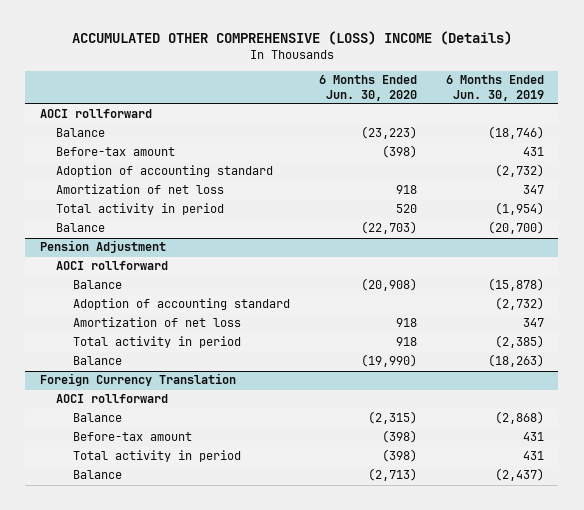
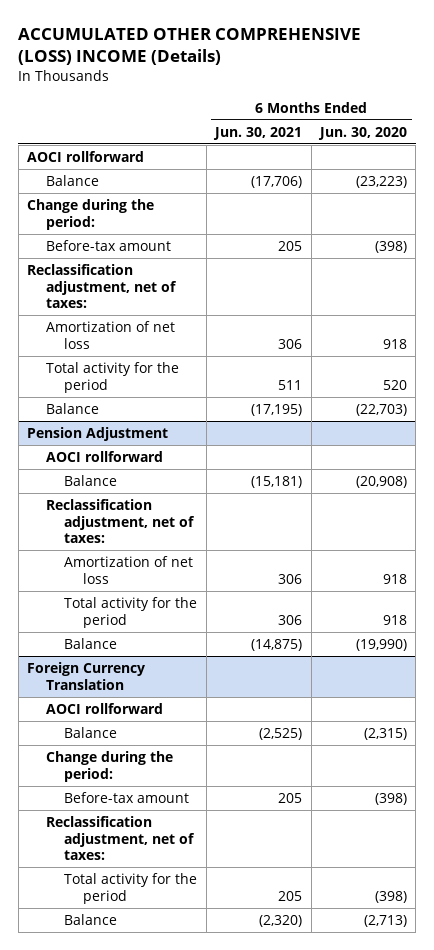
[445,75,544,101] 6 Months Ended Jun. 30, 2019 -> none
none -> [213,126,303,140] Jun. 30, 2021
none -> [26,199,154,230] Change during the period:
[56,165,274,178] Adoption of accounting standard -> none
none -> [26,264,177,309] Reclassification adjustment, net of taxes:
[56,203,225,216] Total activity in period -> [45,362,179,393] Total activity for the period
[72,298,290,311] Adoption of accounting standard -> none
none -> [45,499,196,544] Reclassification adjustment, net of taxes:
[72,336,241,349] Total activity in period -> [64,597,198,628] Total activity for the period
none -> [45,751,173,782] Change during the period:
none -> [45,816,196,861] Reclassification adjustment, net of taxes:
[72,450,241,463] Total activity in period -> [64,873,198,904] Total activity for the period

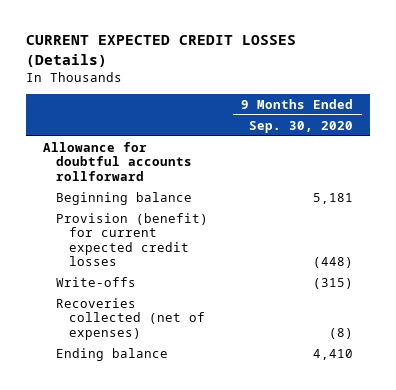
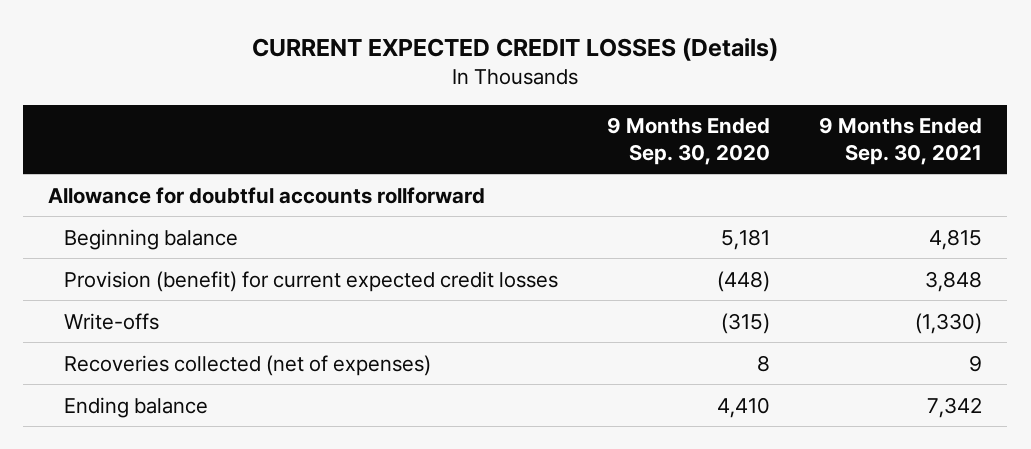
none -> [819,117,983,165] 9 Months Ended Sep. 30, 2021
[329,327,354,339] (8) -> [757,354,771,372] 8

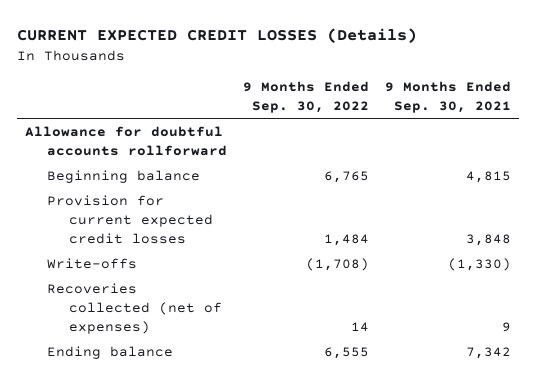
[607,117,771,165] 9 Months Ended Sep. 30, 2020 -> none
none -> [242,81,369,114] 9 Months Ended Sep. 30, 2022
[64,270,559,292] Provision (benefit) for current expected credit losses -> [46,194,213,244] Provision for current expected credit losses

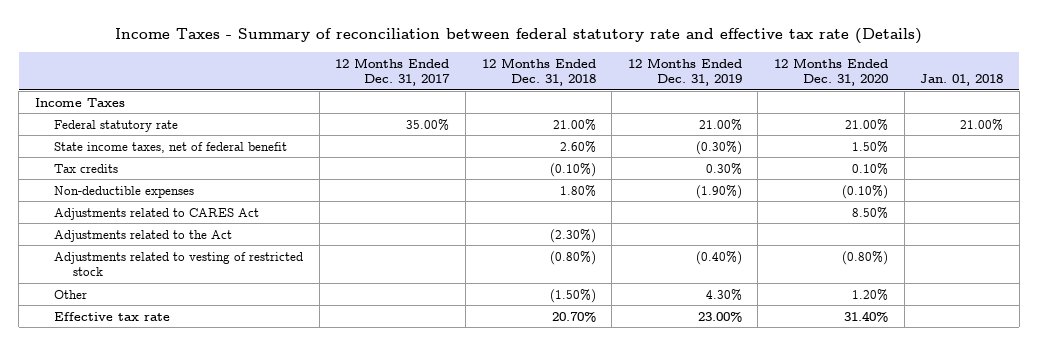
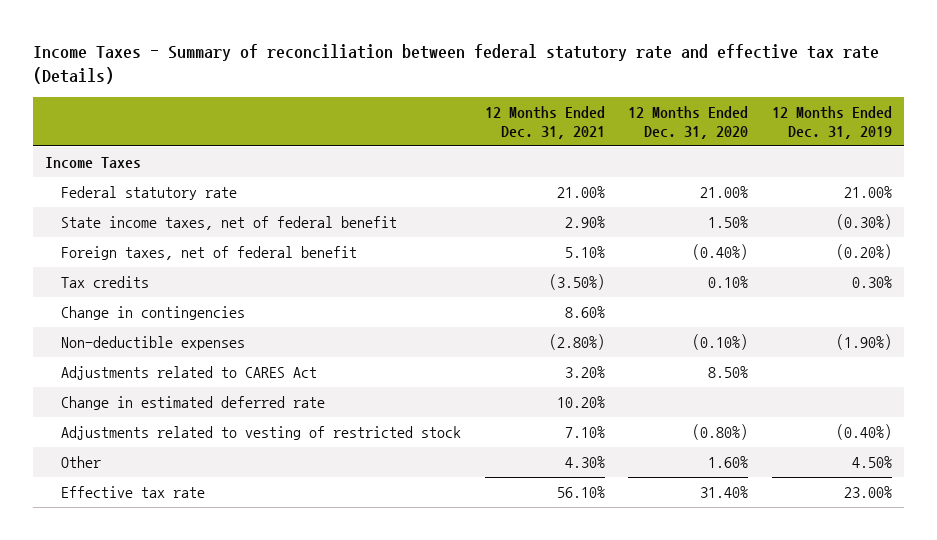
[335,57,451,87] 12 Months Ended Dec. 31, 2017 -> none
[481,57,596,87] 12 Months Ended Dec. 31, 2018 -> none
[920,74,1004,87] Jan. 01, 2018 -> none
none -> [484,106,605,139] 12 Months Ended Dec. 31, 2021
none -> [60,246,357,261] Foreign taxes, net of federal benefit
none -> [60,306,245,321] Change in contingencies
[54,229,233,242] Adjustments related to the Act -> [60,396,325,411] Change in estimated deferred rate
[705,288,742,301] 4.30% -> [852,456,893,469] 4.50%
[852,288,889,301] 1.20% -> [708,456,749,469] 1.60%

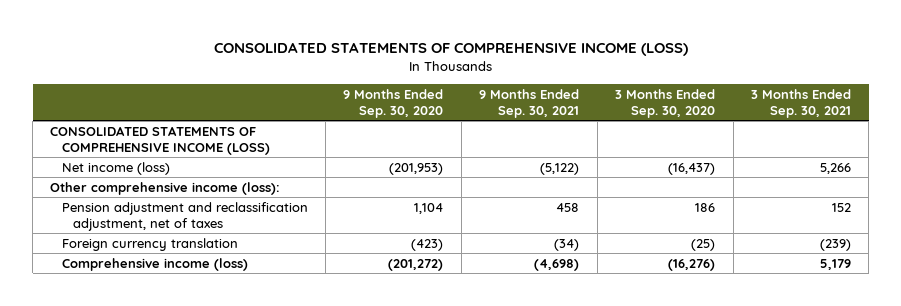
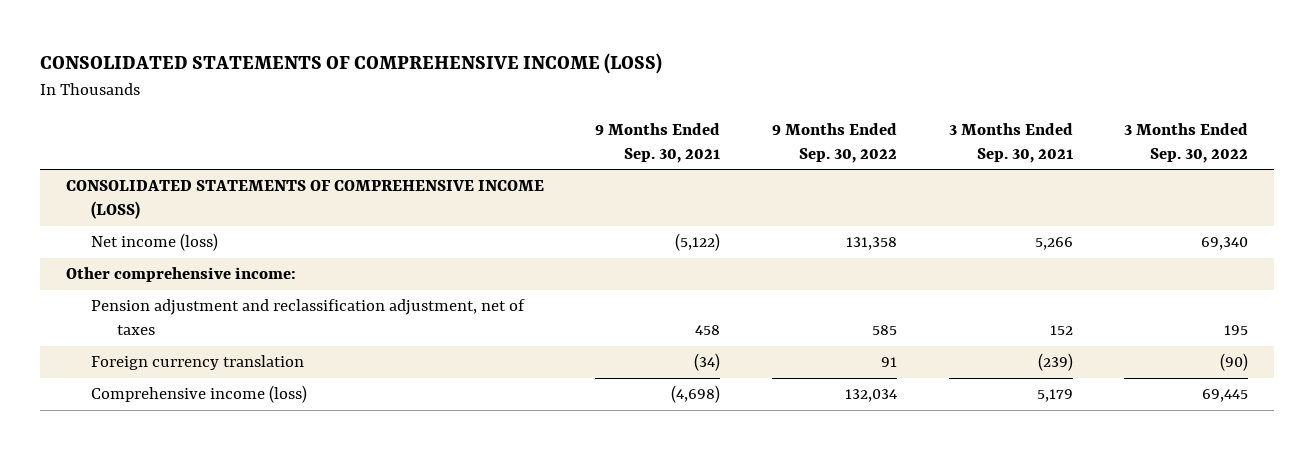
[343,88,444,118] 9 Months Ended Sep. 30, 2020 -> none
[615,88,716,118] 3 Months Ended Sep. 30, 2020 -> none
none -> [771,122,897,163] 9 Months Ended Sep. 30, 2022
none -> [1124,122,1249,163] 3 Months Ended Sep. 30, 2022
[50,181,281,195] Other comprehensive income (loss): -> [65,267,296,283] Other comprehensive income:

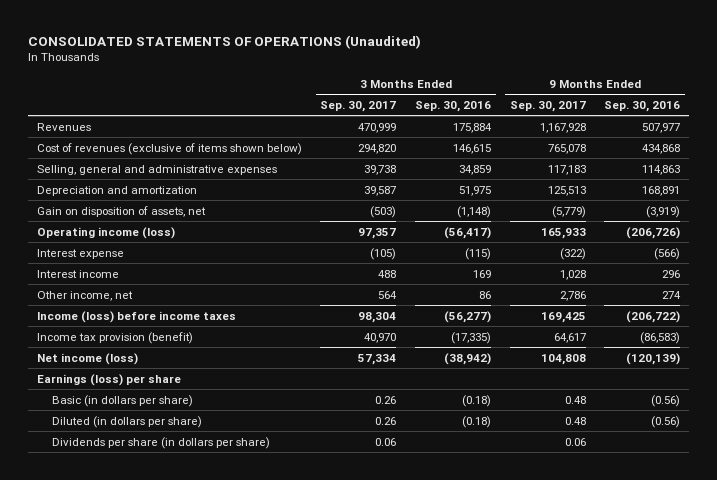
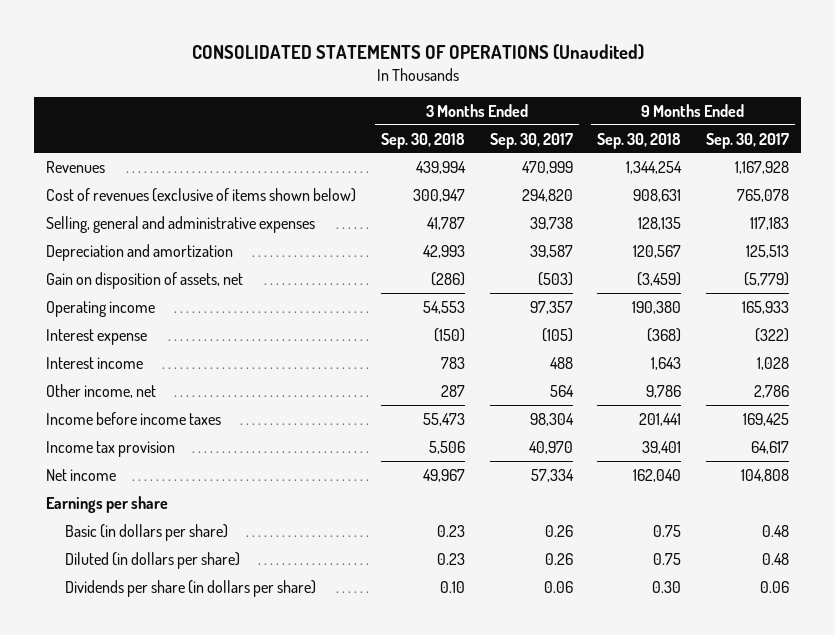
[415,100,492,112] Sep. 30, 2016 -> none
[604,100,681,112] Sep. 30, 2016 -> none
none -> [380,132,465,149] Sep. 30, 2018
none -> [597,132,682,149] Sep. 30, 2018
[36,226,175,239] Operating income (loss) -> [46,300,156,317] Operating income
[36,310,236,323] Income (loss) before income taxes -> [46,411,222,425] Income before income taxes
[36,331,193,344] Income tax provision (benefit) -> [46,440,176,457] Income tax provision
[36,352,138,365] Net income (loss) -> [46,468,117,481] Net income
[36,373,181,386] Earnings (loss) per share -> [46,495,169,513] Earnings per share

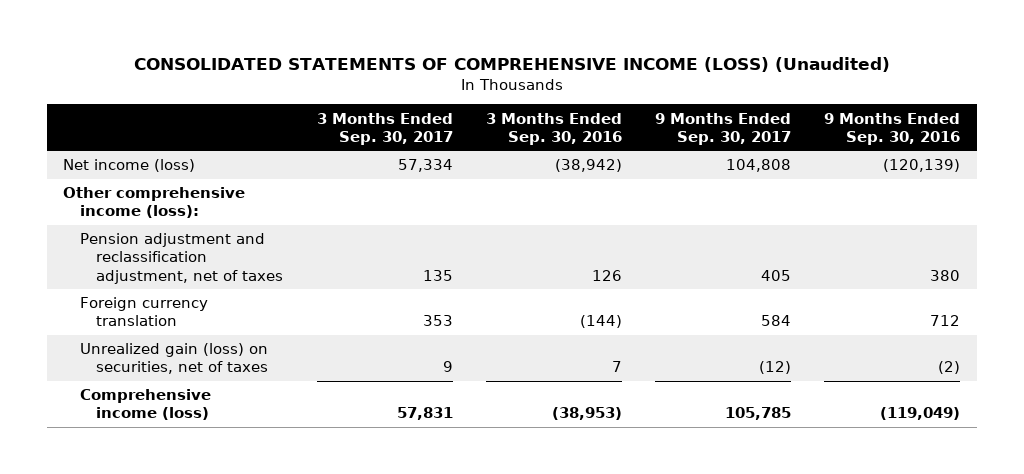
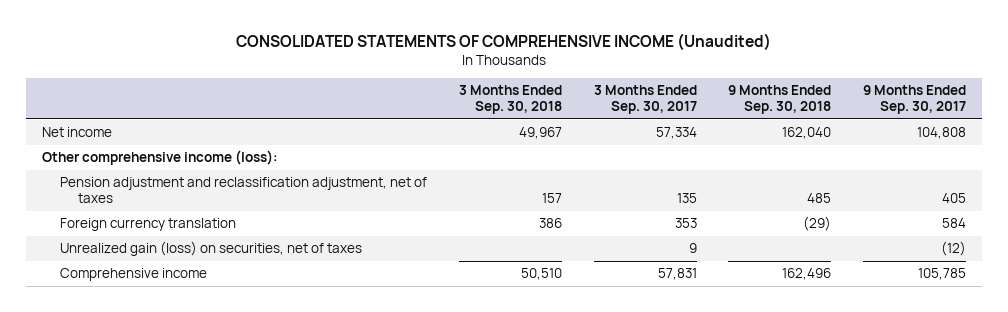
[133,56,890,72] CONSOLIDATED STATEMENTS OF COMPREHENSIVE INCOME (LOSS) (Unaudited) -> [235,32,771,50] CONSOLIDATED STATEMENTS OF COMPREHENSIVE INCOME (Unaudited)
[485,112,622,145] 3 Months Ended Sep. 30, 2016 -> none
[824,112,961,145] 9 Months Ended Sep. 30, 2016 -> none
none -> [458,85,562,115] 3 Months Ended Sep. 30, 2018
none -> [728,85,832,115] 9 Months Ended Sep. 30, 2018
[63,159,196,173] Net income (loss) -> [41,127,112,138] Net income
[79,389,211,421] Comprehensive income (loss) -> [59,268,207,282] Comprehensive income

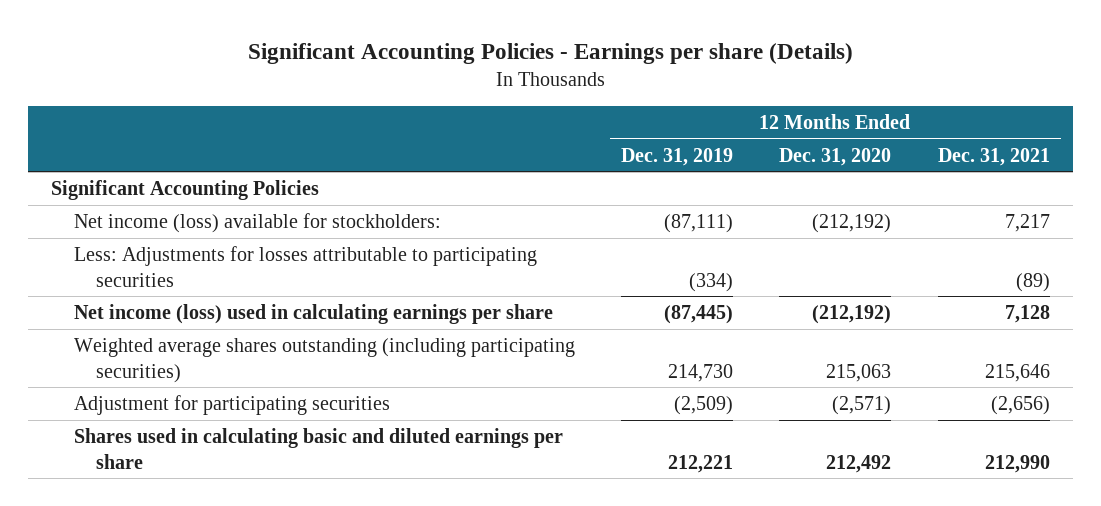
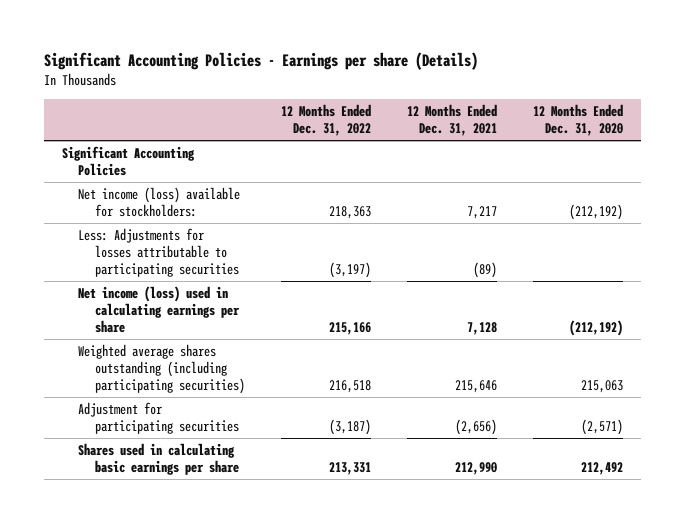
[621,147,734,166] Dec. 31, 2019 -> none
none -> [281,104,372,137] 12 Months Ended Dec. 31, 2022
[73,427,563,469] Shares used in calculating basic and diluted earnings per share -> [78,442,240,476] Shares used in calculating basic earnings per share

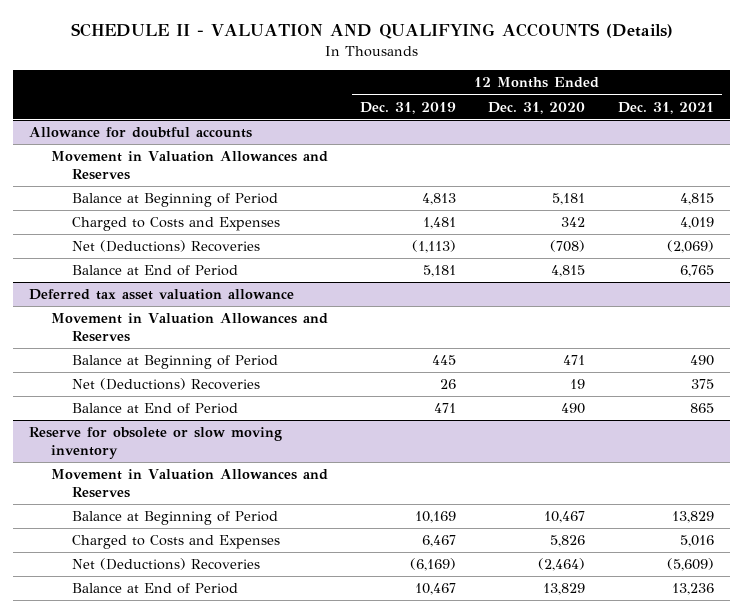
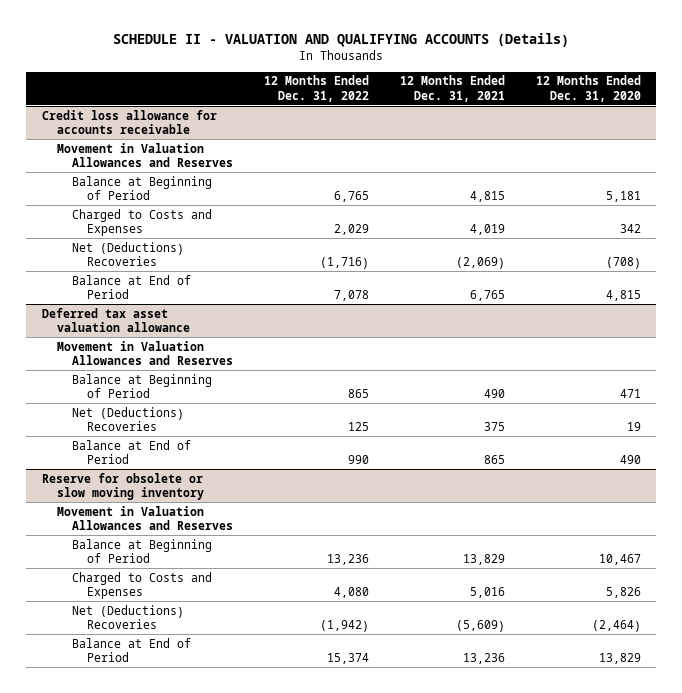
[359,101,456,114] Dec. 31, 2019 -> none
none -> [263,75,369,102] 12 Months Ended Dec. 31, 2022
[29,127,253,139] Allowance for doubtful accounts -> [41,109,217,134] Credit loss allowance for accounts receivable

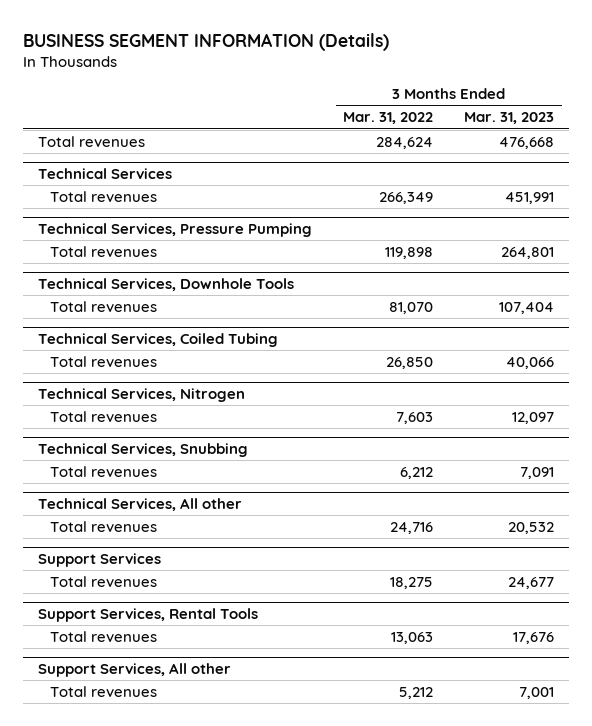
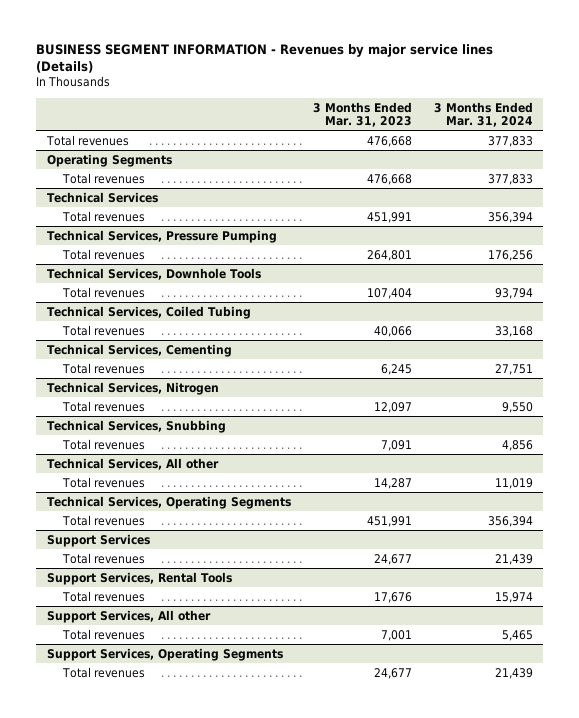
[23,32,390,51] BUSINESS SEGMENT INFORMATION (Details) -> [35,43,493,74] BUSINESS SEGMENT INFORMATION - Revenues by major service lines (Details)
[343,112,434,125] Mar. 31, 2022 -> none
none -> [433,101,533,127] 3 Months Ended Mar. 31, 2024
none -> [46,153,172,167] Operating Segments
none -> [61,172,145,184] Total revenues
none -> [46,343,232,357] Technical Services, Cementing
none -> [61,362,145,374] Total revenues
[507,522,554,535] 20,532 -> [373,477,412,489] 14,287
none -> [46,495,291,509] Technical Services, Operating Segments
none -> [61,514,145,526] Total revenues
none -> [46,647,283,661] Support Services, Operating Segments
none -> [61,666,145,678] Total revenues

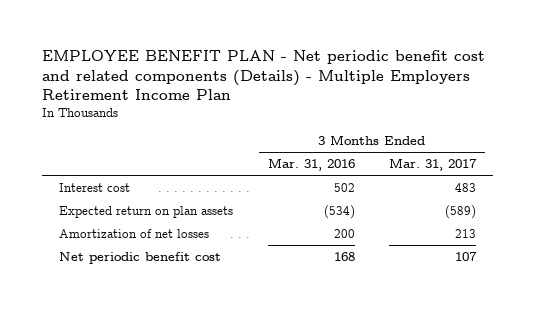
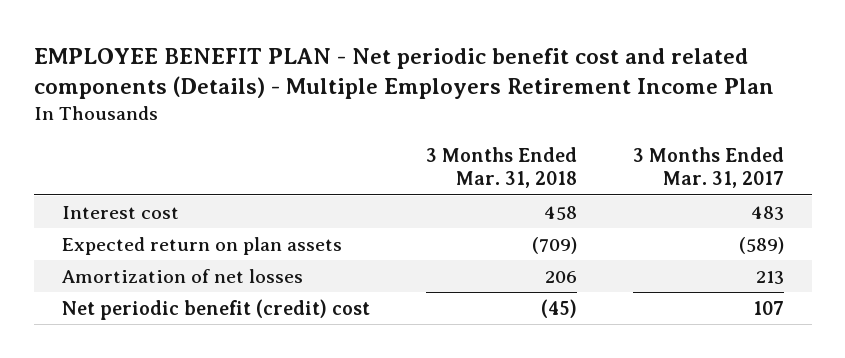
[267,158,355,172] Mar. 31, 2016 -> none
none -> [425,147,577,189] 3 Months Ended Mar. 31, 2018
[59,251,222,264] Net periodic benefit cost -> [61,298,370,320] Net periodic benefit (credit) cost

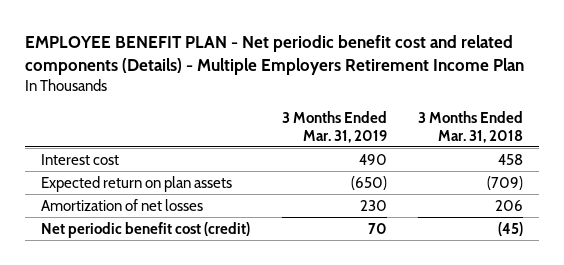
[632,147,784,189] 3 Months Ended Mar. 31, 2017 -> none
none -> [281,110,387,143] 3 Months Ended Mar. 31, 2019
[61,298,370,320] Net periodic benefit (credit) cost -> [40,221,250,238] Net periodic benefit cost (credit)

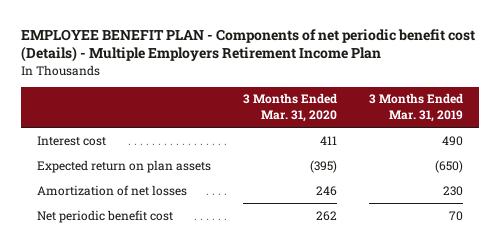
[24,34,524,76] EMPLOYEE BENEFIT PLAN - Net periodic benefit cost and related components (Details) - Multiple Employers Retirement Income Plan -> [21,28,476,63] EMPLOYEE BENEFIT PLAN - Components of net periodic benefit cost (Details) - Multiple Employers Retirement Income Plan
[418,110,524,143] 3 Months Ended Mar. 31, 2018 -> none
none -> [243,93,338,122] 3 Months Ended Mar. 31, 2020
[40,221,250,238] Net periodic benefit cost (credit) -> [37,209,174,223] Net periodic benefit cost

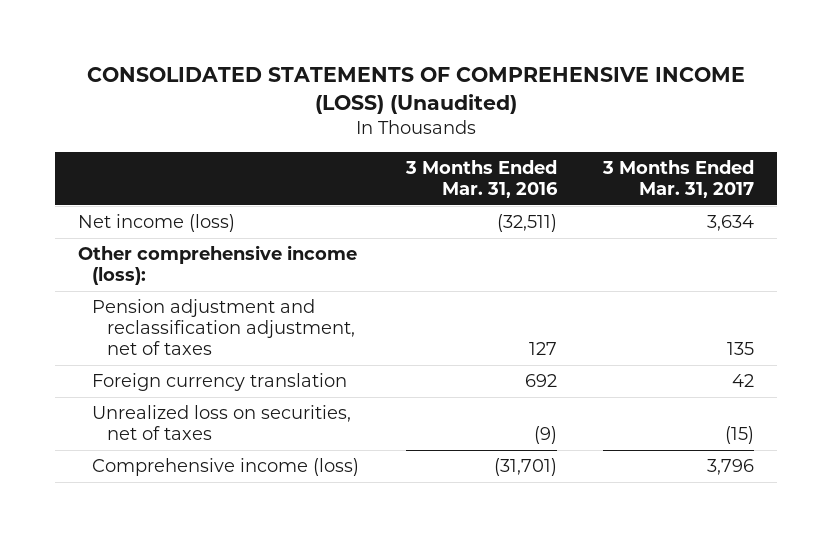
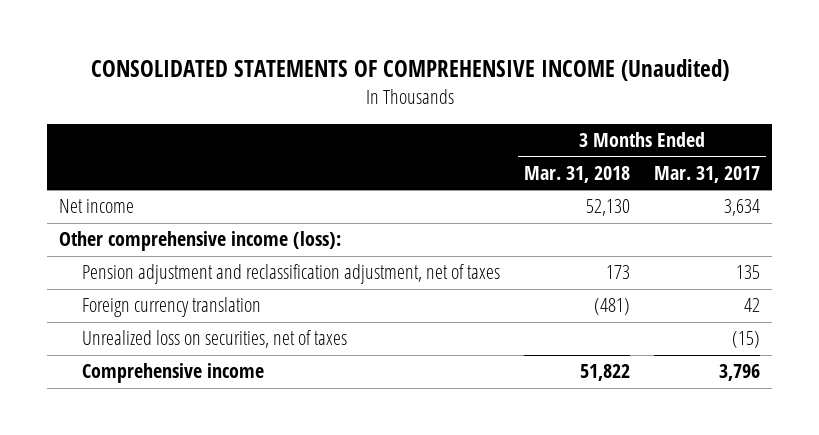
[87,67,746,115] CONSOLIDATED STATEMENTS OF COMPREHENSIVE INCOME (LOSS) (Unaudited) -> [90,59,729,82] CONSOLIDATED STATEMENTS OF COMPREHENSIVE INCOME (Unaudited)
[404,160,558,199] 3 Months Ended Mar. 31, 2016 -> none
none -> [524,165,631,183] Mar. 31, 2018
[77,214,235,233] Net income (loss) -> [58,199,134,214] Net income
[92,458,360,477] Comprehensive income (loss) -> [81,363,264,384] Comprehensive income

